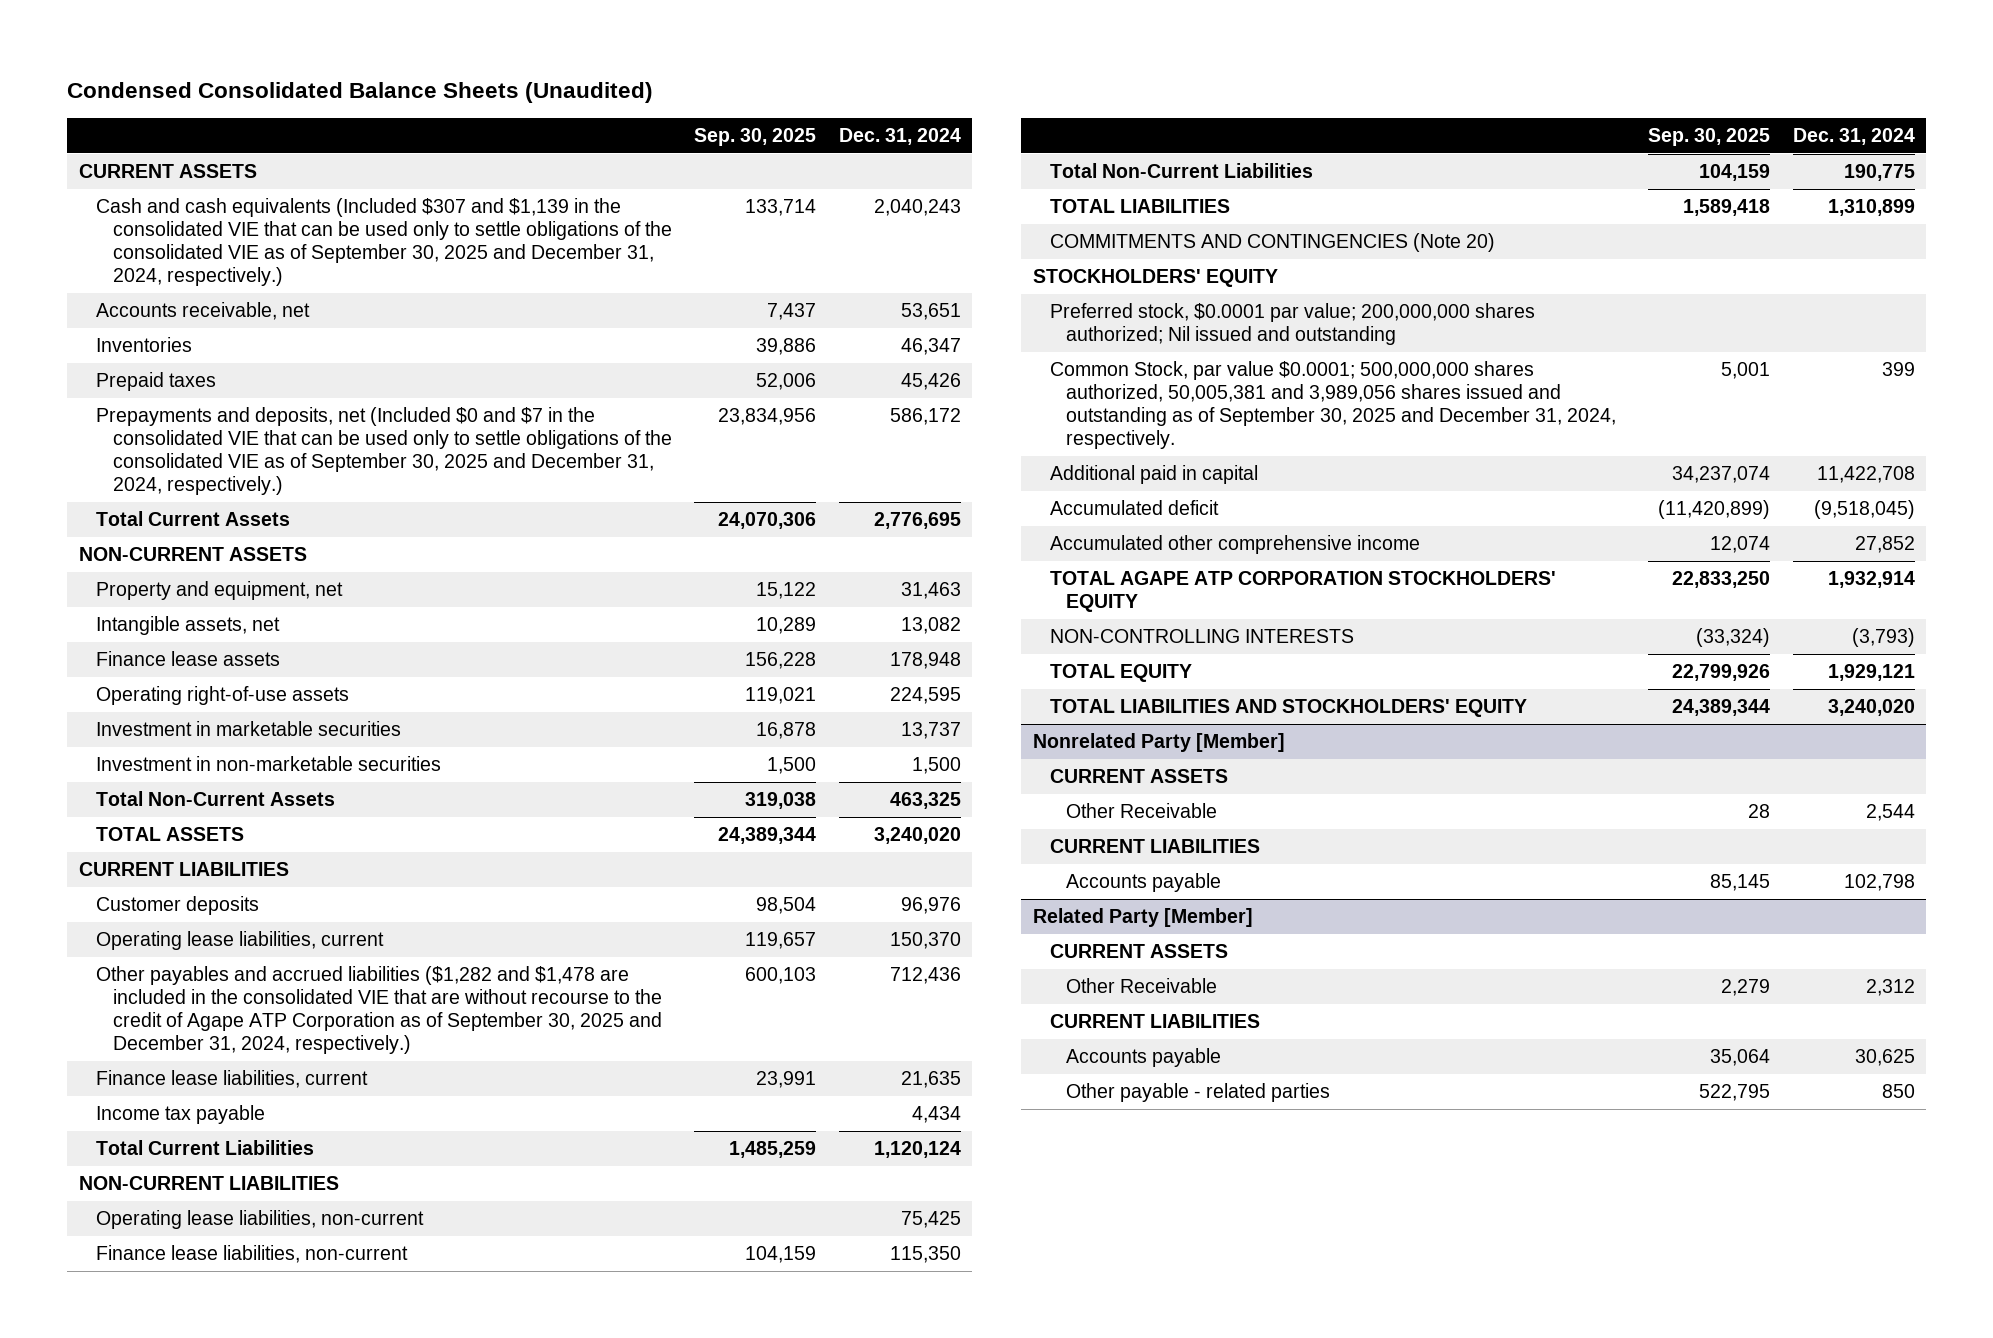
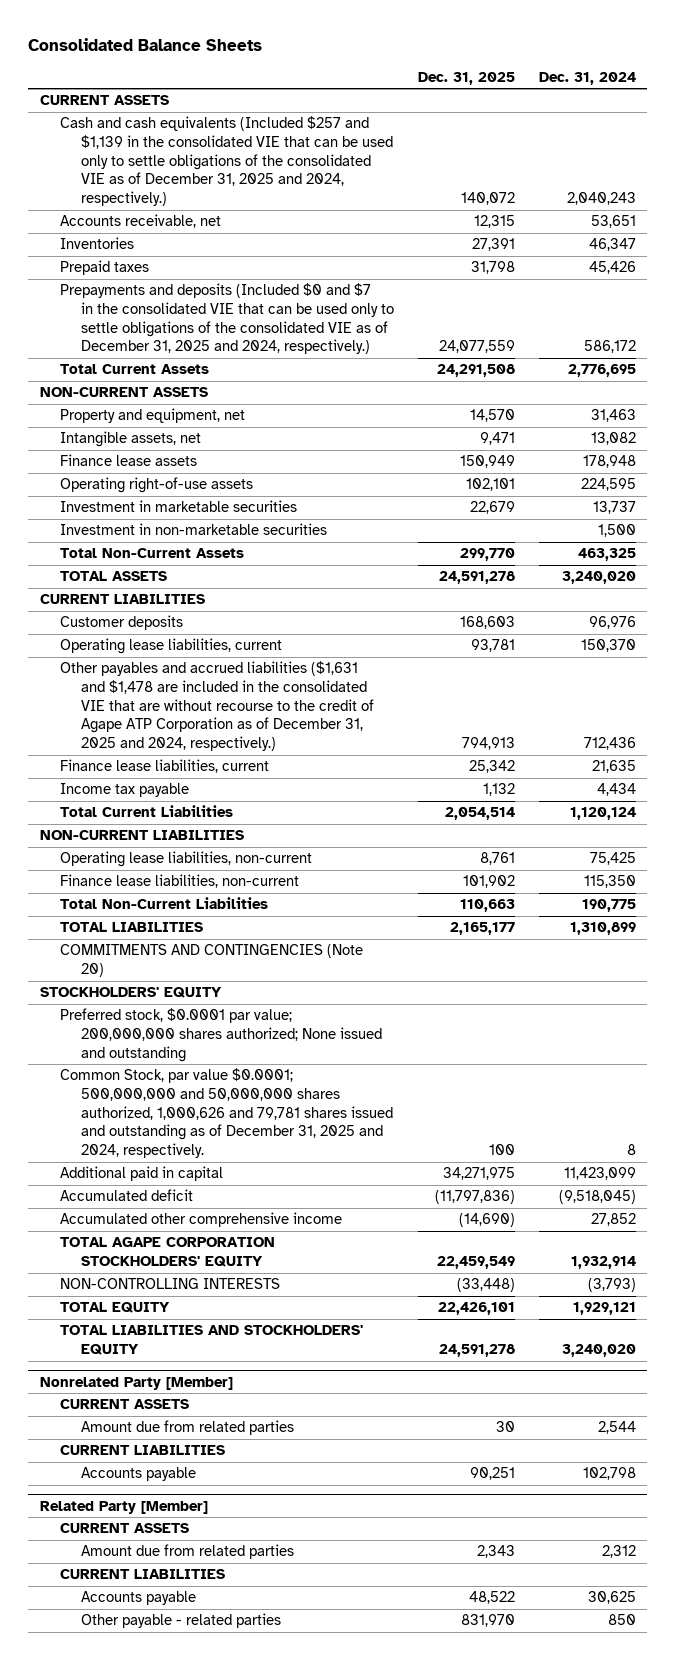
[67,81,654,103] Condensed Consolidated Balance Sheets (Unaudited) -> [27,37,262,51] Consolidated Balance Sheets
[694,127,817,146] Sep. 30, 2025 -> none
none -> [417,71,515,85] Dec. 31, 2025
[95,198,672,287] Cash and cash equivalents (Included $307 and $1,139 in the consolidated VIE that can be used only to settle obligations of the consolidated VIE as of September 30, 2025 and December 31, 2024, respectively.) -> [60,116,393,207] Cash and cash equivalents (Included $257 and $1,139 in the consolidated VIE that can be used only to settle obligations of the consolidated VIE as of December 31, 2025 and 2024, respectively.)
[95,407,672,496] Prepayments and deposits, net (Included $0 and $7 in the consolidated VIE that can be used only to settle obligations of the consolidated VIE as of September 30, 2025 and December 31, 2024, respectively.) -> [60,283,394,355] Prepayments and deposits (Included $0 and $7 in the consolidated VIE that can be used only to settle obligations of the consolidated VIE as of December 31, 2025 and 2024, respectively.)
[95,966,662,1055] Other payables and accrued liabilities ($1,282 and $1,478 are included in the consolidated VIE that are without recourse to the credit of Agape ATP Corporation as of September 30, 2025 and December 31, 2024, respectively.) -> [60,661,374,752] Other payables and accrued liabilities ($1,631 and $1,478 are included in the consolidated VIE that are without recourse to the credit of Agape ATP Corporation as of December 31, 2025 and 2024, respectively.)
[1049,303,1535,346] Preferred stock, $0.0001 par value; 200,000,000 shares authorized; Nil issued and outstanding -> [60,1008,382,1062] Preferred stock, $0.0001 par value; 200,000,000 shares authorized; None issued and outstanding
[1049,361,1617,450] Common Stock, par value $0.0001; 500,000,000 shares authorized, 50,005,381 and 3,989,056 shares issued and outstanding as of September 30, 2025 and December 31, 2024, respectively. -> [60,1068,393,1159] Common Stock, par value $0.0001; 500,000,000 and 50,000,000 shares authorized, 1,000,626 and 79,781 shares issued and outstanding as of December 31, 2025 and 2024, respectively.
[1881,362,1915,377] 399 -> [626,1144,636,1156] 8
[1816,466,1915,484] 11,422,708 -> [563,1167,636,1181] 11,423,099
[1049,571,1556,613] TOTAL AGAPE ATP CORPORATION STOCKHOLDERS' EQUITY -> [60,1237,276,1268] TOTAL AGAPE CORPORATION STOCKHOLDERS' EQUITY
[1066,803,1218,819] Other Receivable -> [80,1420,294,1436] Amount due from related parties
[1066,978,1218,994] Other Receivable -> [80,1544,294,1560] Amount due from related parties

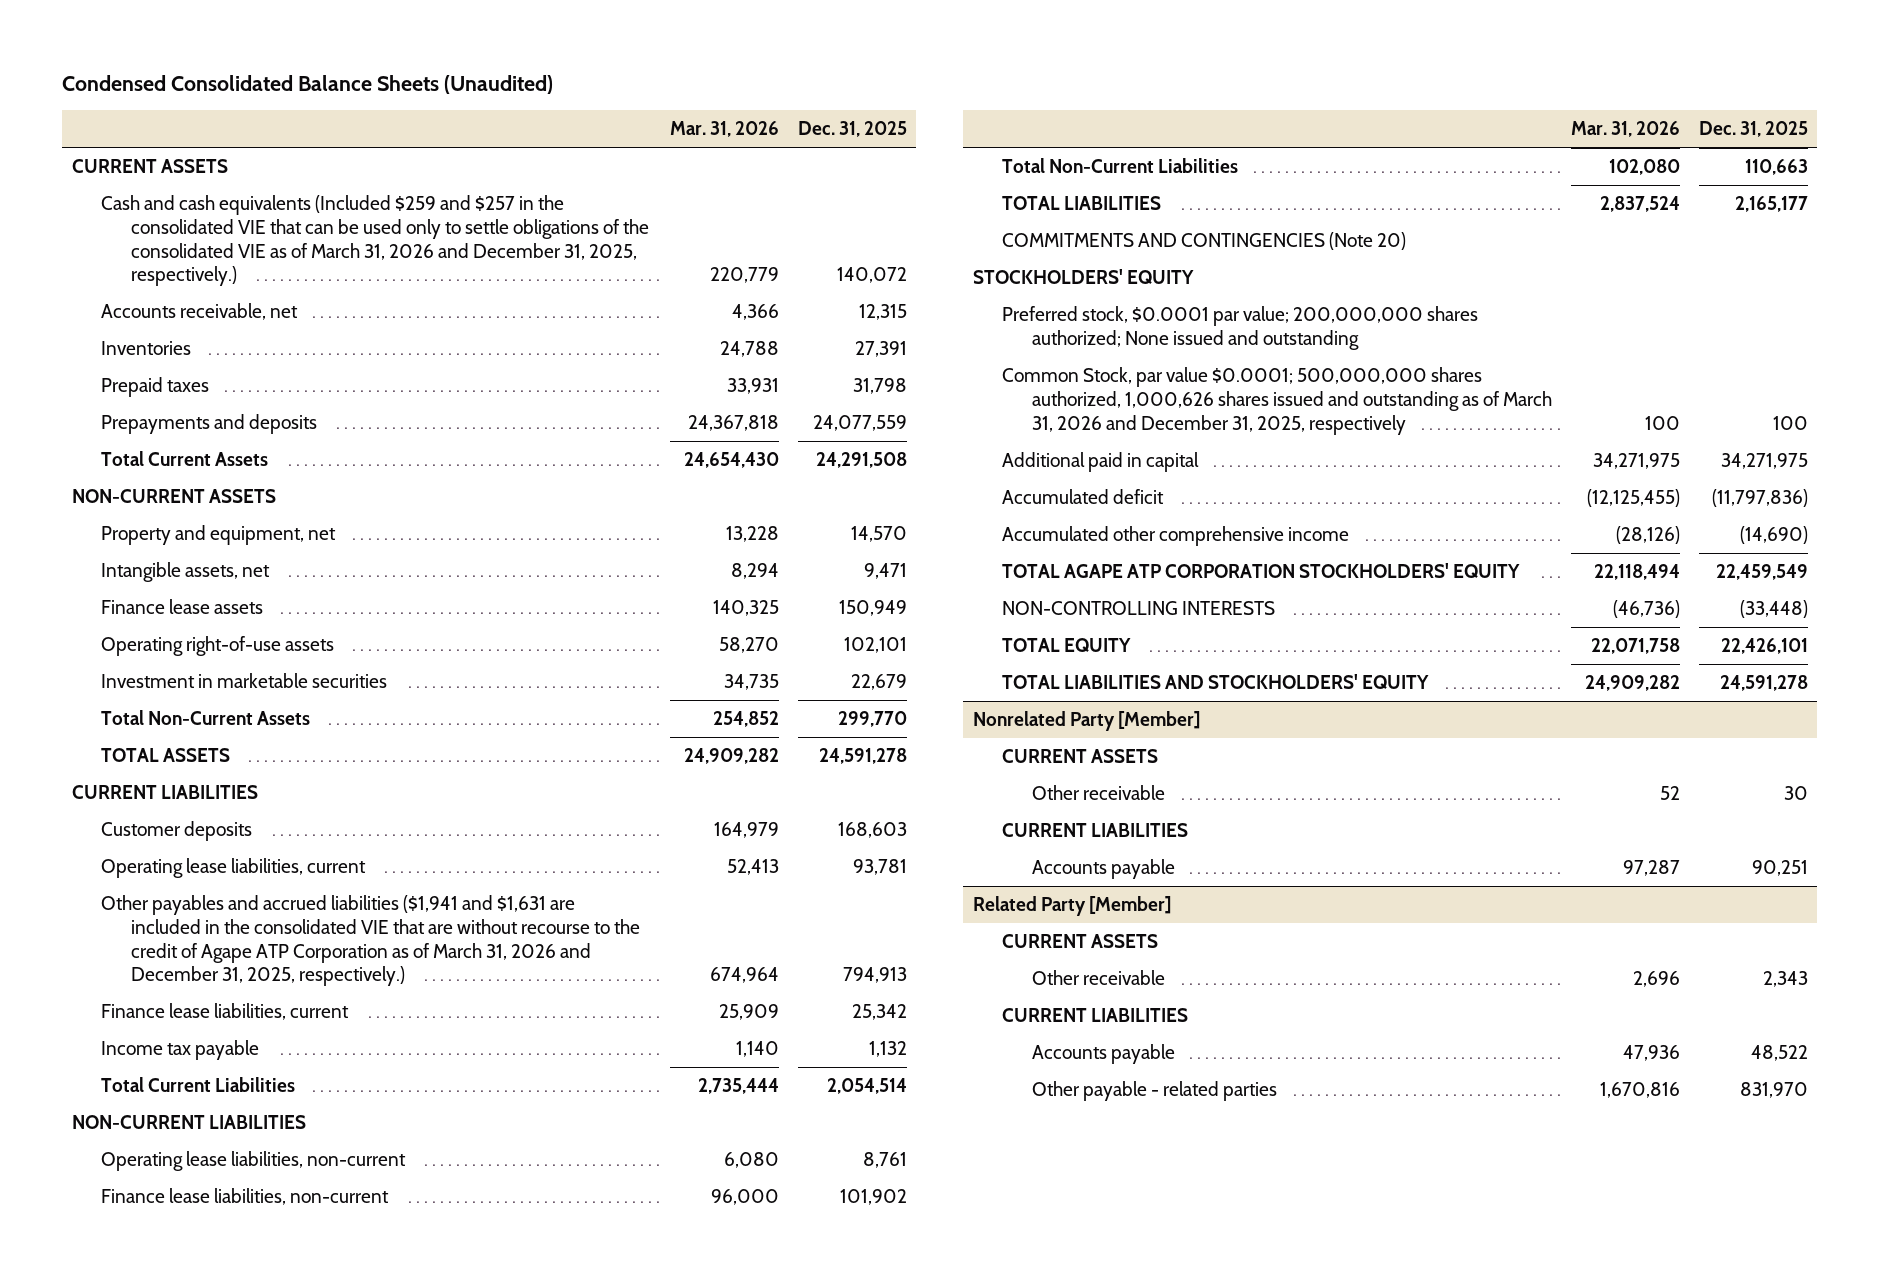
[27,37,262,51] Consolidated Balance Sheets -> [62,75,554,95] Condensed Consolidated Balance Sheets (Unaudited)
[538,71,636,85] Dec. 31, 2024 -> none
none -> [669,121,779,138] Mar. 31, 2026
[60,116,393,207] Cash and cash equivalents (Included $257 and $1,139 in the consolidated VIE that can be used only to settle obligations of the consolidated VIE as of December 31, 2025 and 2024, respectively.) -> [101,195,649,287] Cash and cash equivalents (Included $259 and $257 in the consolidated VIE that can be used only to settle obligations of the consolidated VIE as of March 31, 2026 and December 31, 2025, respectively.)
[60,283,394,355] Prepayments and deposits (Included $0 and $7 in the consolidated VIE that can be used only to settle obligations of the consolidated VIE as of December 31, 2025 and 2024, respectively.) -> [101,414,318,435] Prepayments and deposits
[60,523,328,536] Investment in non-marketable securities -> none
[60,661,374,752] Other payables and accrued liabilities ($1,631 and $1,478 are included in the consolidated VIE that are without recourse to the credit of Agape ATP Corporation as of December 31, 2025 and 2024, respectively.) -> [101,895,640,987] Other payables and accrued liabilities ($1,941 and $1,631 are included in the consolidated VIE that are without recourse to the credit of Agape ATP Corporation as of March 31, 2026 and December 31, 2025, respectively.)
[60,1068,393,1159] Common Stock, par value $0.0001; 500,000,000 and 50,000,000 shares authorized, 1,000,626 and 79,781 shares issued and outstanding as of December 31, 2025 and 2024, respectively. -> [1002,367,1552,435] Common Stock, par value $0.0001; 500,000,000 shares authorized, 1,000,626 shares issued and outstanding as of March 31, 2026 and December 31, 2025, respectively
[60,1237,276,1268] TOTAL AGAPE CORPORATION STOCKHOLDERS' EQUITY -> [1002,563,1521,579] TOTAL AGAPE ATP CORPORATION STOCKHOLDERS' EQUITY
[80,1420,294,1436] Amount due from related parties -> [1031,785,1165,801] Other receivable
[80,1544,294,1560] Amount due from related parties -> [1031,970,1165,986] Other receivable

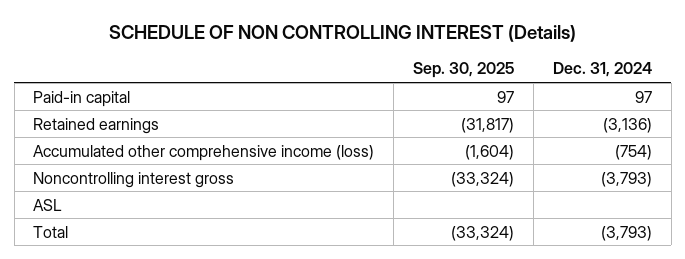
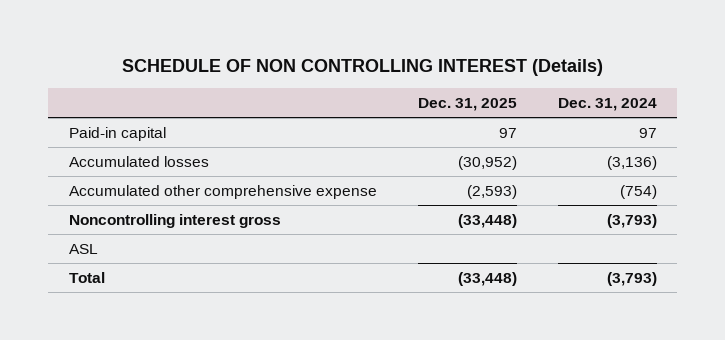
[413,62,515,79] Sep. 30, 2025 -> none
none -> [417,97,517,111] Dec. 31, 2025
[33,117,160,134] Retained earnings -> [68,156,209,168] Accumulated losses
[33,144,375,161] Accumulated other comprehensive income (loss) -> [68,185,377,200] Accumulated other comprehensive expense

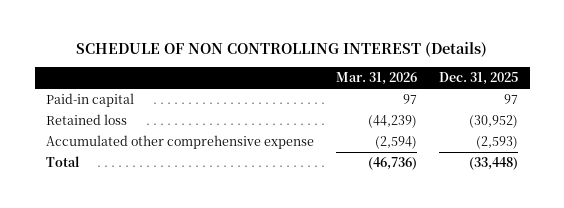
[557,97,657,111] Dec. 31, 2024 -> none
none -> [336,72,418,86] Mar. 31, 2026
[68,156,209,168] Accumulated losses -> [45,114,127,126] Retained loss
[68,214,281,229] Noncontrolling interest gross -> none
[68,244,98,255] ASL -> none

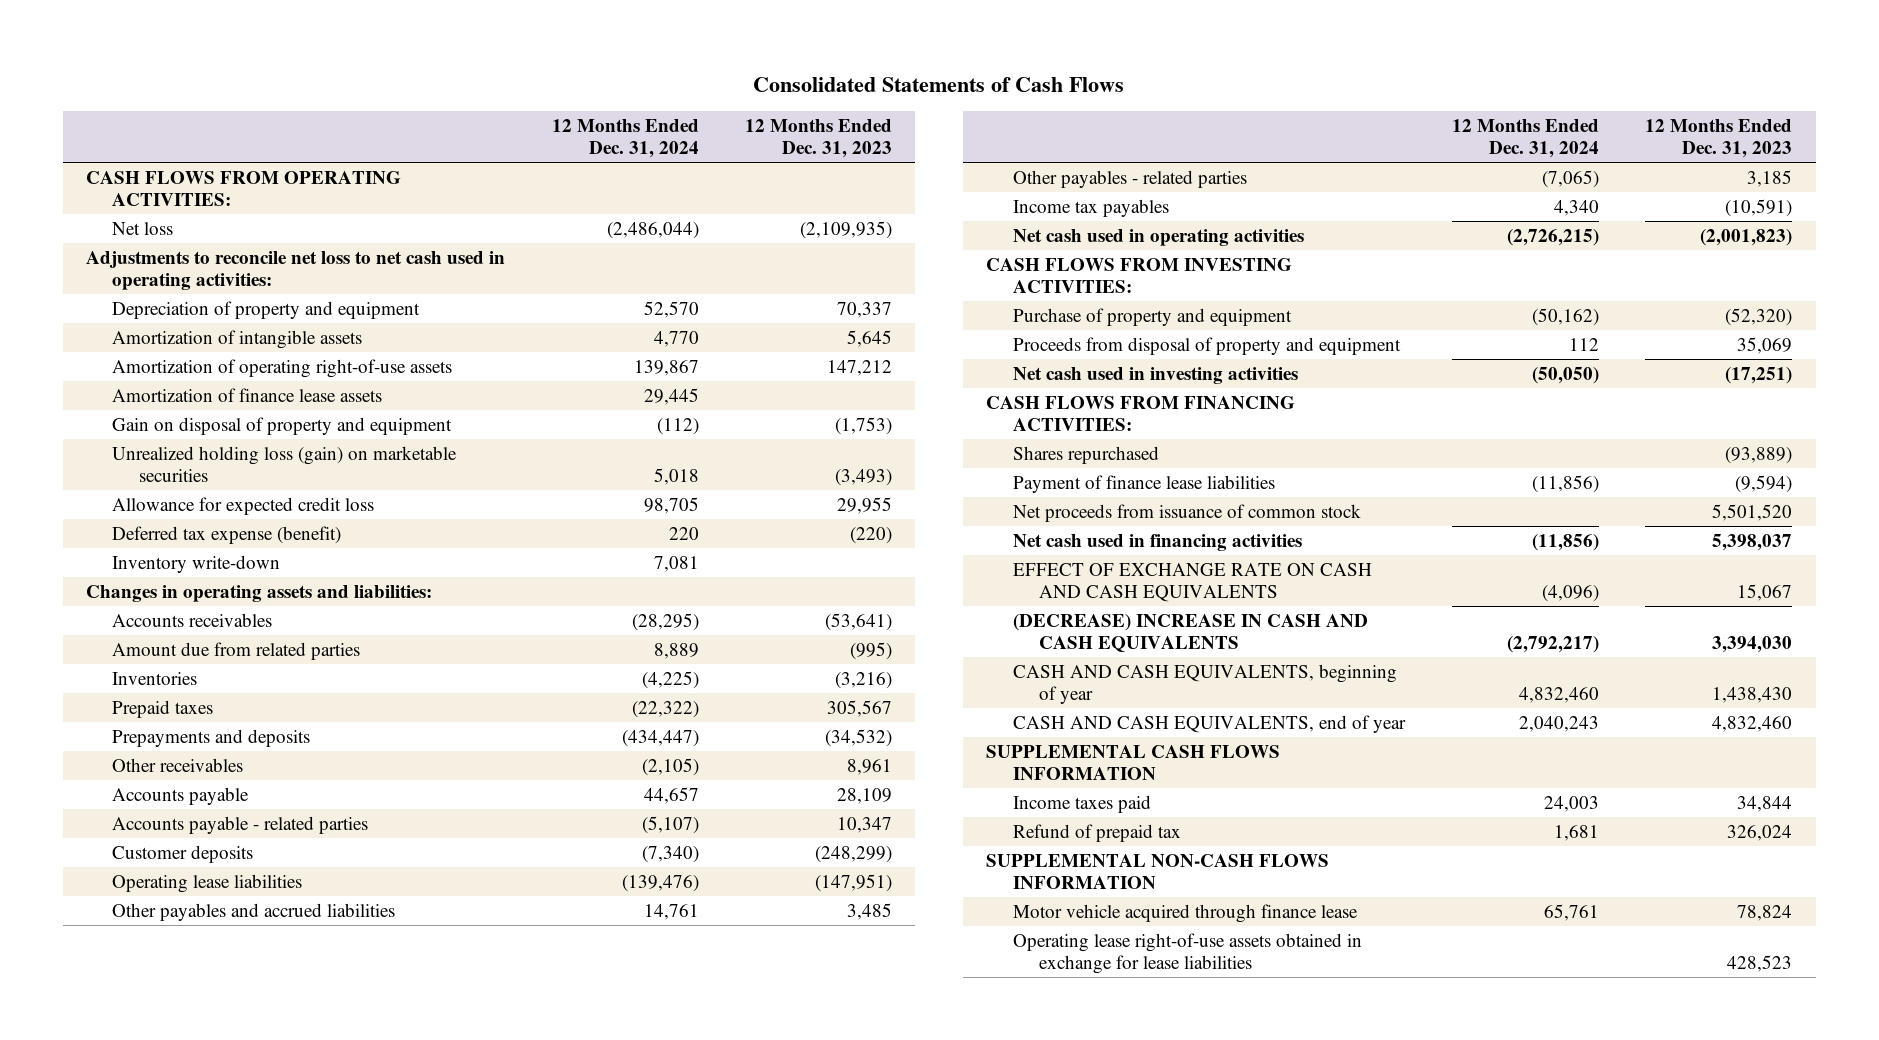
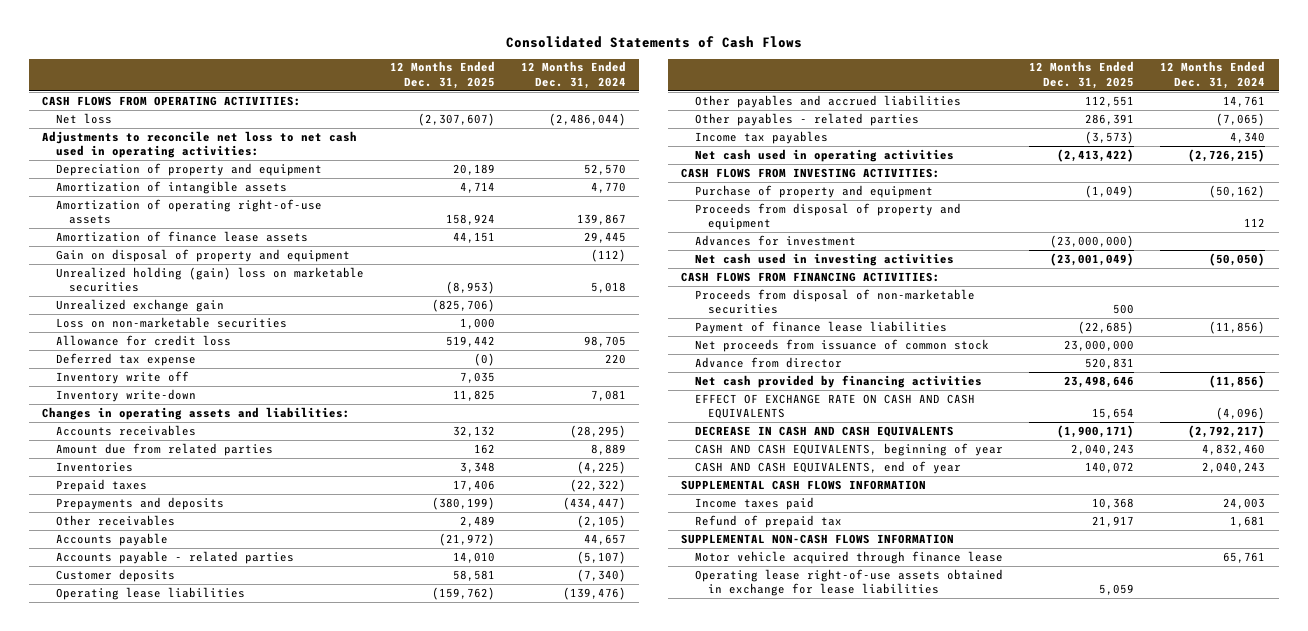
[745,119,893,159] 12 Months Ended Dec. 31, 2023 -> none
none -> [389,61,495,90] 12 Months Ended Dec. 31, 2025
[112,445,458,482] Unrealized holding loss (gain) on marketable securities -> [55,266,364,293] Unrealized holding (gain) loss on marketable securities
none -> [55,298,224,312] Unrealized exchange gain
none -> [55,316,287,328] Loss on non-marketable securities
[112,496,375,515] Allowance for expected credit loss -> [55,334,231,346] Allowance for credit loss
[112,525,342,544] Deferred tax expense (benefit) -> [55,352,196,366] Deferred tax expense
none -> [55,370,189,384] Inventory write off
none -> [694,234,856,246] Advances for investment
[1012,445,1159,464] Shares repurchased -> none
none -> [694,288,975,315] Proceeds from disposal of non-marketable securities
none -> [694,356,842,368] Advance from director
[1012,533,1302,551] Net cash used in financing activities -> [694,374,982,388] Net cash provided by financing activities
[1012,613,1368,652] (DECREASE) INCREASE IN CASH AND CASH EQUIVALENTS -> [694,425,954,437] DECREASE IN CASH AND CASH EQUIVALENTS

